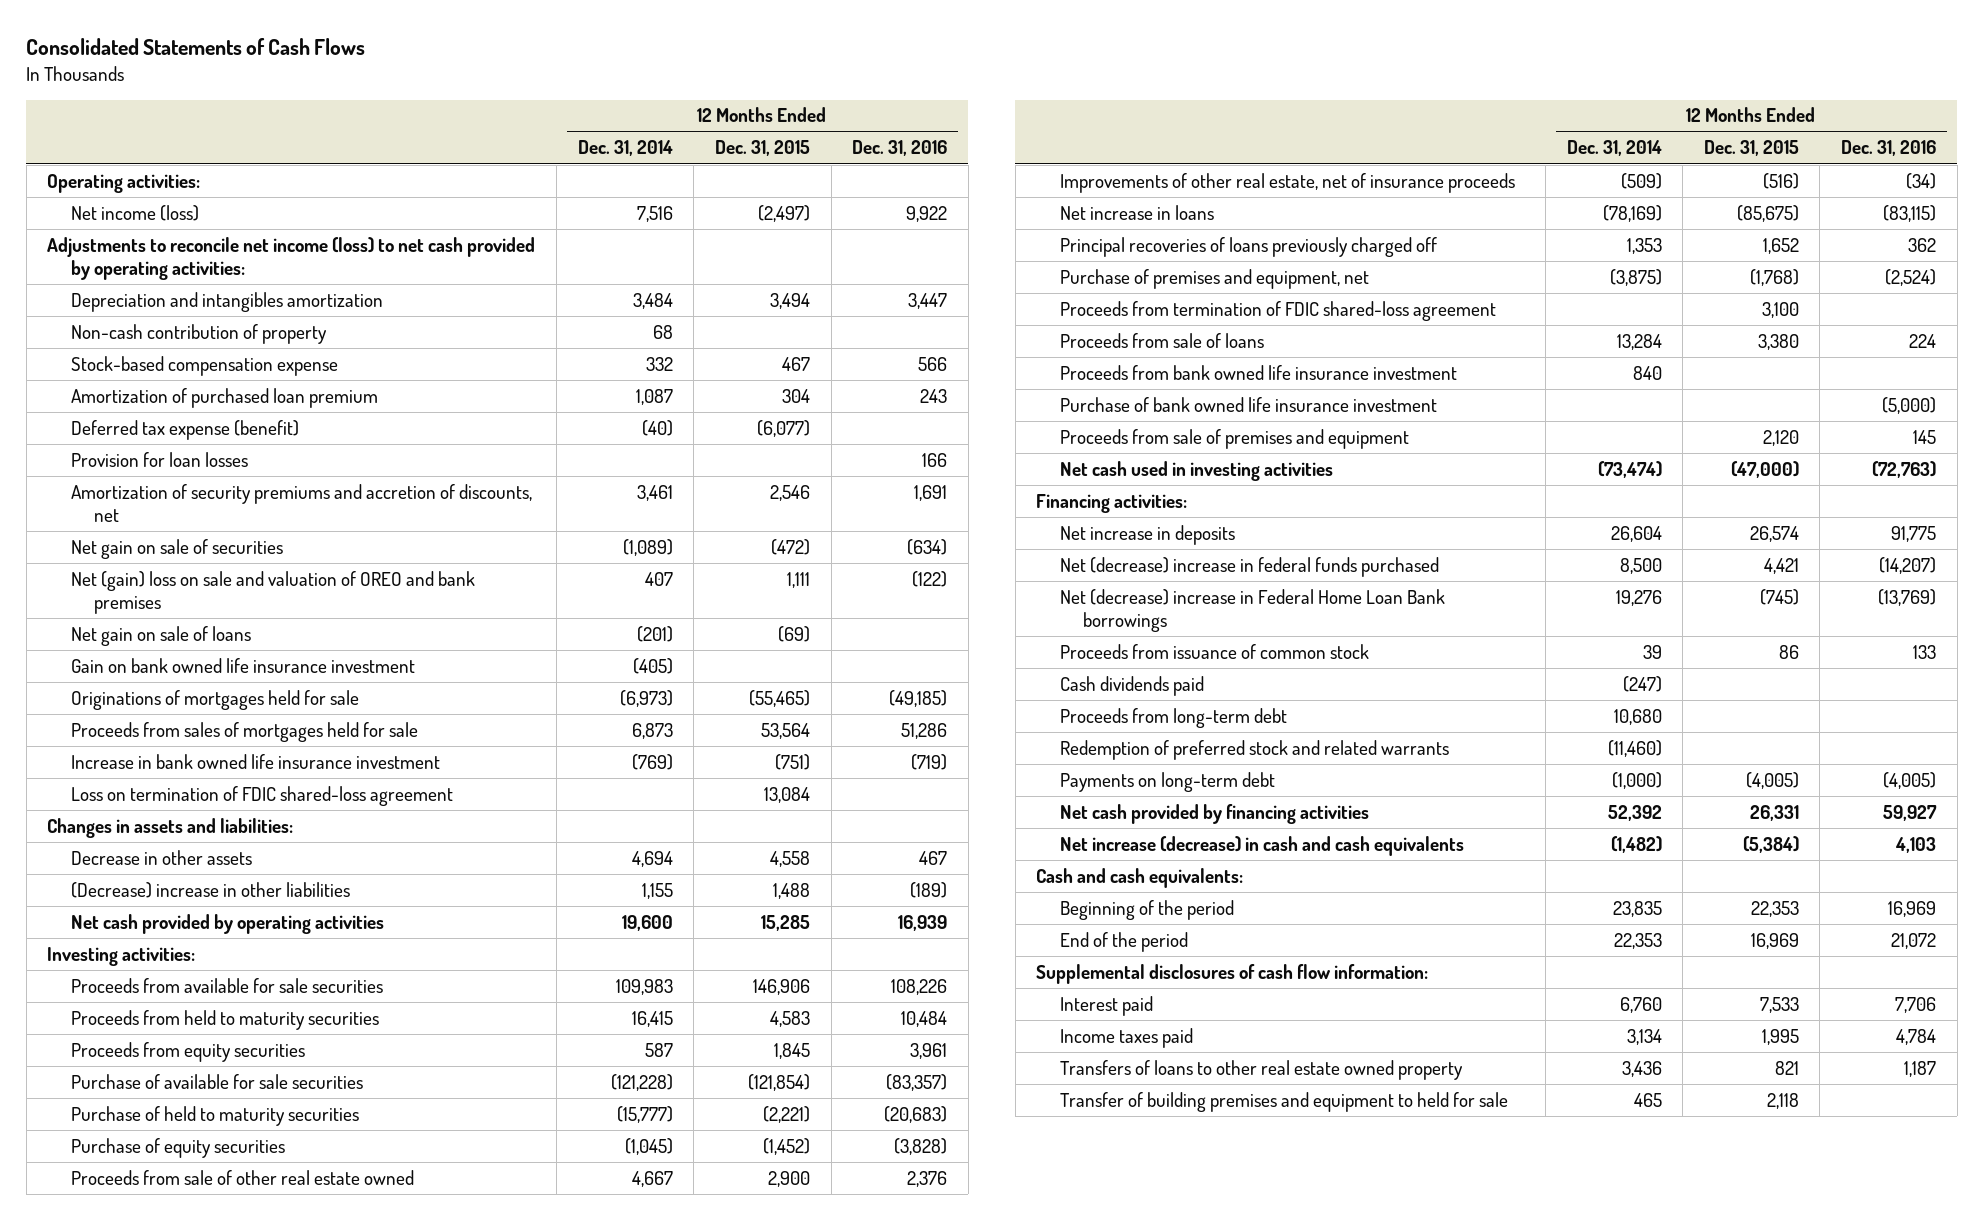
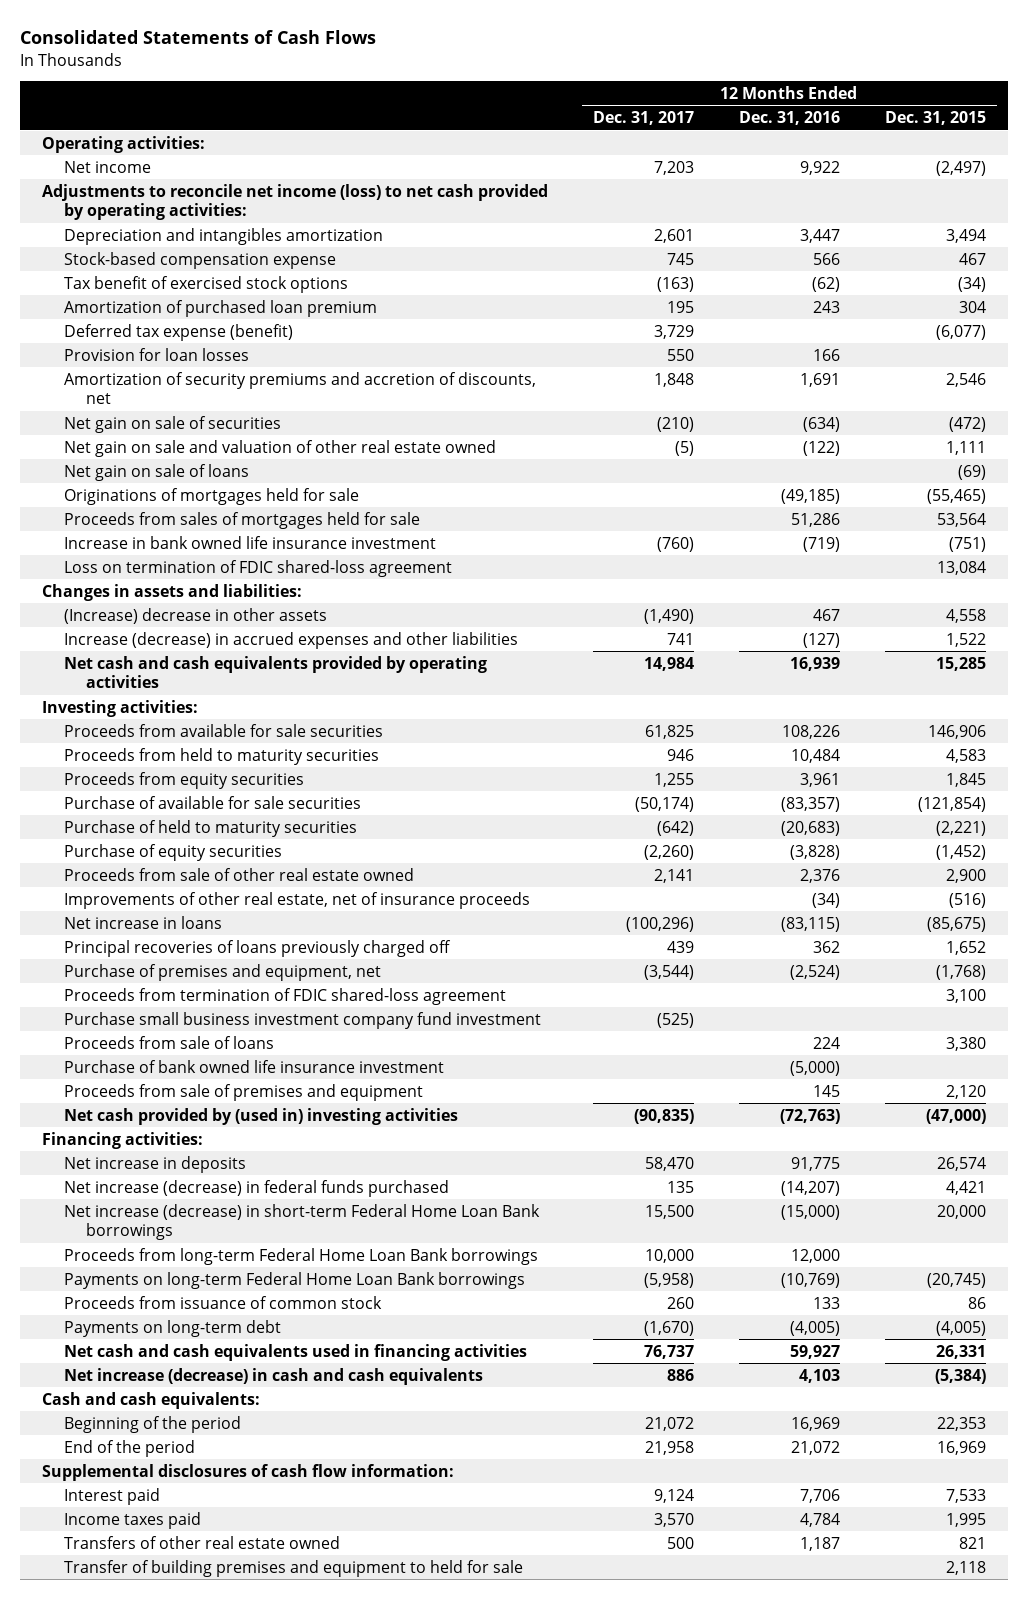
[577,140,673,157] Dec. 31, 2014 -> none
none -> [593,111,695,126] Dec. 31, 2017
[70,204,199,221] Net income (loss) -> [64,160,152,173] Net income
[70,323,327,344] Non-cash contribution of property -> none
none -> [64,275,349,293] Tax benefit of exercised stock options
[70,570,475,614] Net (gain) loss on sale and valuation of OREO and bank premises -> [64,439,497,457] Net gain on sale and valuation of other real estate owned
[70,657,415,673] Gain on bank owned life insurance investment -> none
[70,849,252,865] Decrease in other assets -> [64,607,328,624] (Increase) decrease in other assets
[70,881,350,898] (Decrease) increase in other liabilities -> [64,631,519,649] Increase (decrease) in accrued expenses and other liabilities
[772,882,810,899] 1,488 -> [945,632,986,647] 1,522
[910,881,948,898] (189) -> [802,632,840,648] (127)
[70,913,384,934] Net cash provided by operating activities -> [64,655,488,689] Net cash and cash equivalents provided by operating activities
none -> [64,1011,542,1029] Purchase small business investment company fund investment
[1059,364,1457,380] Proceeds from bank owned life insurance investment -> none
[1059,460,1333,481] Net cash used in investing activities -> [64,1107,459,1125] Net cash provided by (used in) investing activities
[1059,556,1439,577] Net (decrease) increase in federal funds purchased -> [64,1179,450,1197] Net increase (decrease) in federal funds purchased
[1059,588,1445,632] Net (decrease) increase in Federal Home Loan Bank borrowings -> [64,1203,541,1241] Net increase (decrease) in short-term Federal Home Loan Bank borrowings
[1759,588,1799,605] (745) -> [936,1204,986,1219] 20,000
[1877,588,1936,606] (13,769) -> [780,1204,840,1220] (15,000)
none -> [64,1247,539,1265] Proceeds from long-term Federal Home Loan Bank borrowings
none -> [64,1271,526,1289] Payments on long-term Federal Home Loan Bank borrowings
[1059,675,1204,696] Cash dividends paid -> none
[1059,707,1287,728] Proceeds from long-term debt -> none
[1059,739,1449,760] Redemption of preferred stock and related warrants -> none
[1059,803,1369,824] Net cash provided by financing activities -> [64,1343,528,1361] Net cash and cash equivalents used in financing activities
[1059,1059,1463,1080] Transfers of loans to other real estate owned property -> [64,1535,341,1549] Transfers of other real estate owned

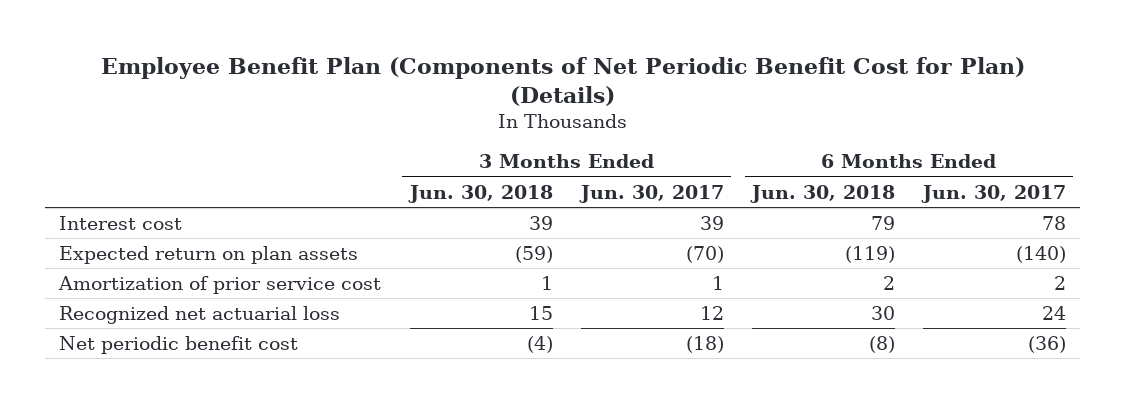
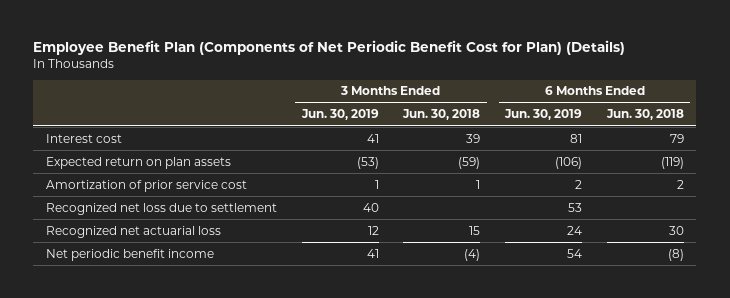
[578,184,724,203] Jun. 30, 2017 -> none
[920,184,1066,203] Jun. 30, 2017 -> none
none -> [300,109,379,121] Jun. 30, 2019
none -> [504,109,583,121] Jun. 30, 2019
none -> [45,202,277,215] Recognized net loss due to settlement
[59,336,299,355] Net periodic benefit cost -> [45,248,214,261] Net periodic benefit income

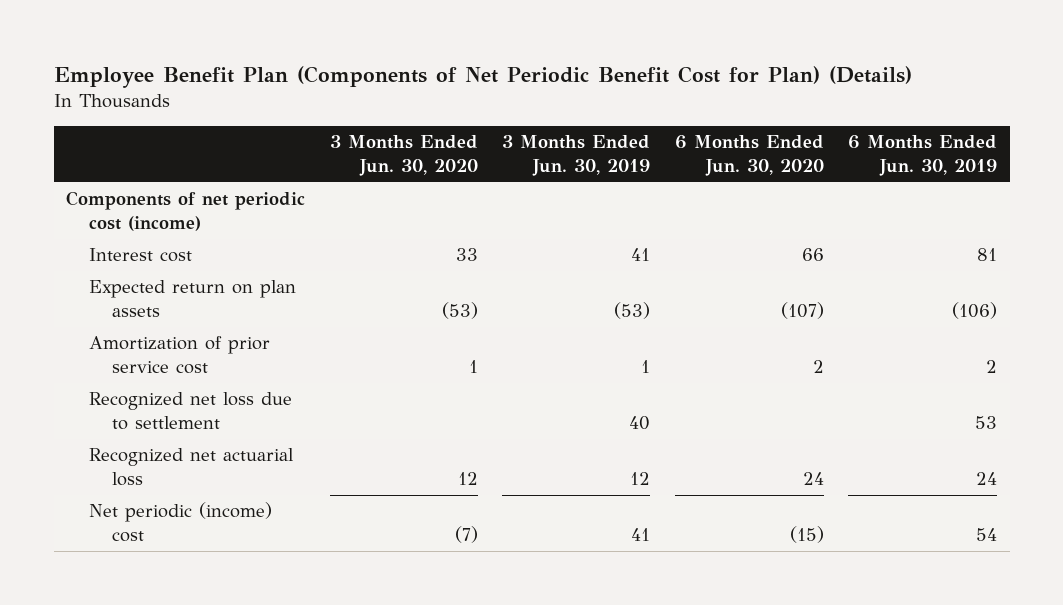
[402,109,481,121] Jun. 30, 2018 -> none
[605,109,684,121] Jun. 30, 2018 -> none
none -> [329,135,478,177] 3 Months Ended Jun. 30, 2020
none -> [674,135,824,177] 6 Months Ended Jun. 30, 2020
none -> [65,191,305,232] Components of net periodic cost (income)
[45,248,214,261] Net periodic benefit income -> [88,502,272,543] Net periodic (income) cost

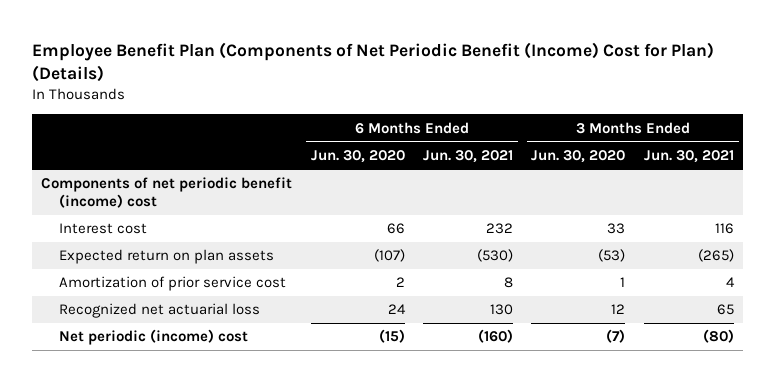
[53,66,912,89] Employee Benefit Plan (Components of Net Periodic Benefit Cost for Plan) (Details) -> [32,41,715,82] Employee Benefit Plan (Components of Net Periodic Benefit (Income) Cost for Plan) (Details)
[502,135,651,177] 3 Months Ended Jun. 30, 2019 -> none
[848,135,998,177] 6 Months Ended Jun. 30, 2019 -> none
none -> [423,150,514,164] Jun. 30, 2021
none -> [643,150,734,164] Jun. 30, 2021
[65,191,305,232] Components of net periodic cost (income) -> [41,177,293,209] Components of net periodic benefit (income) cost
[88,392,292,431] Recognized net loss due to settlement -> none

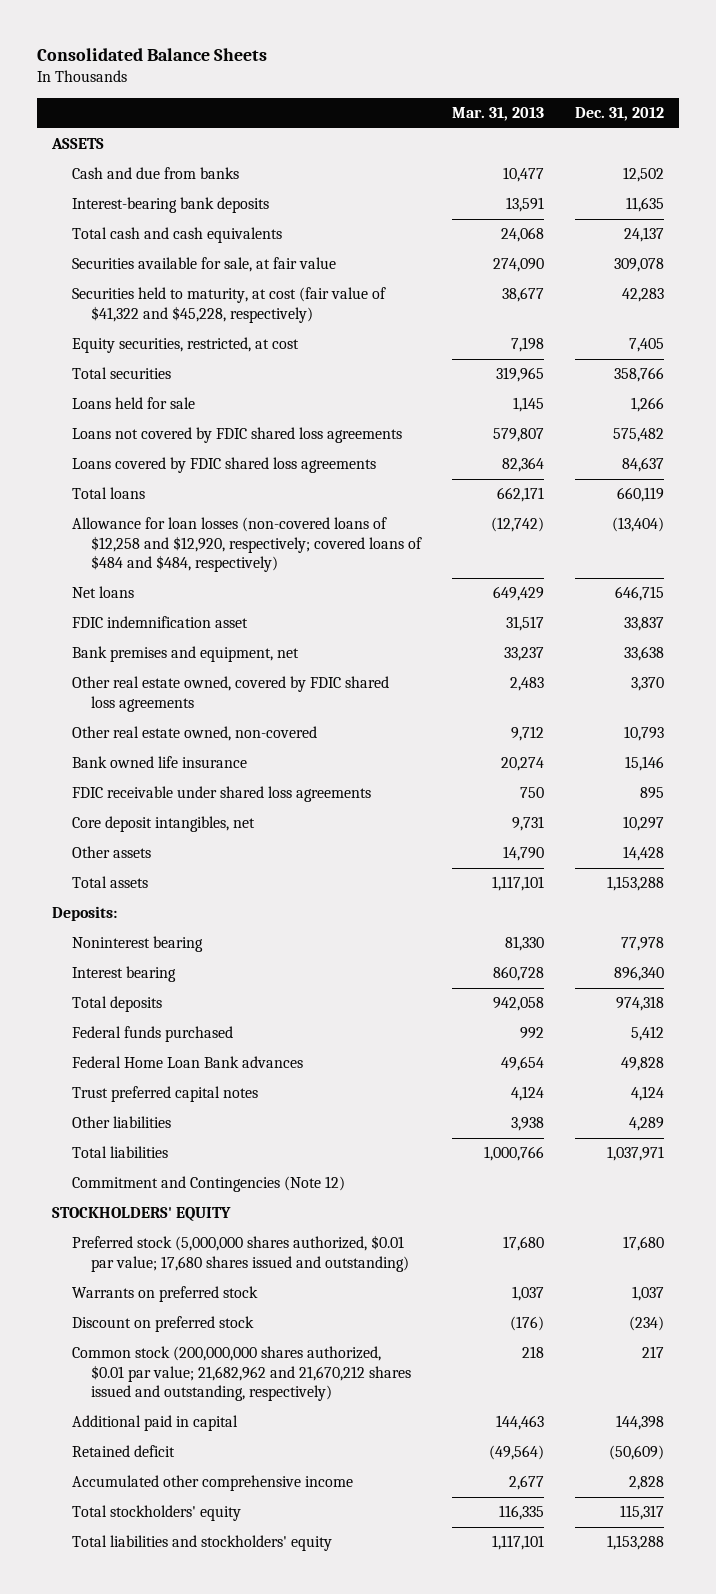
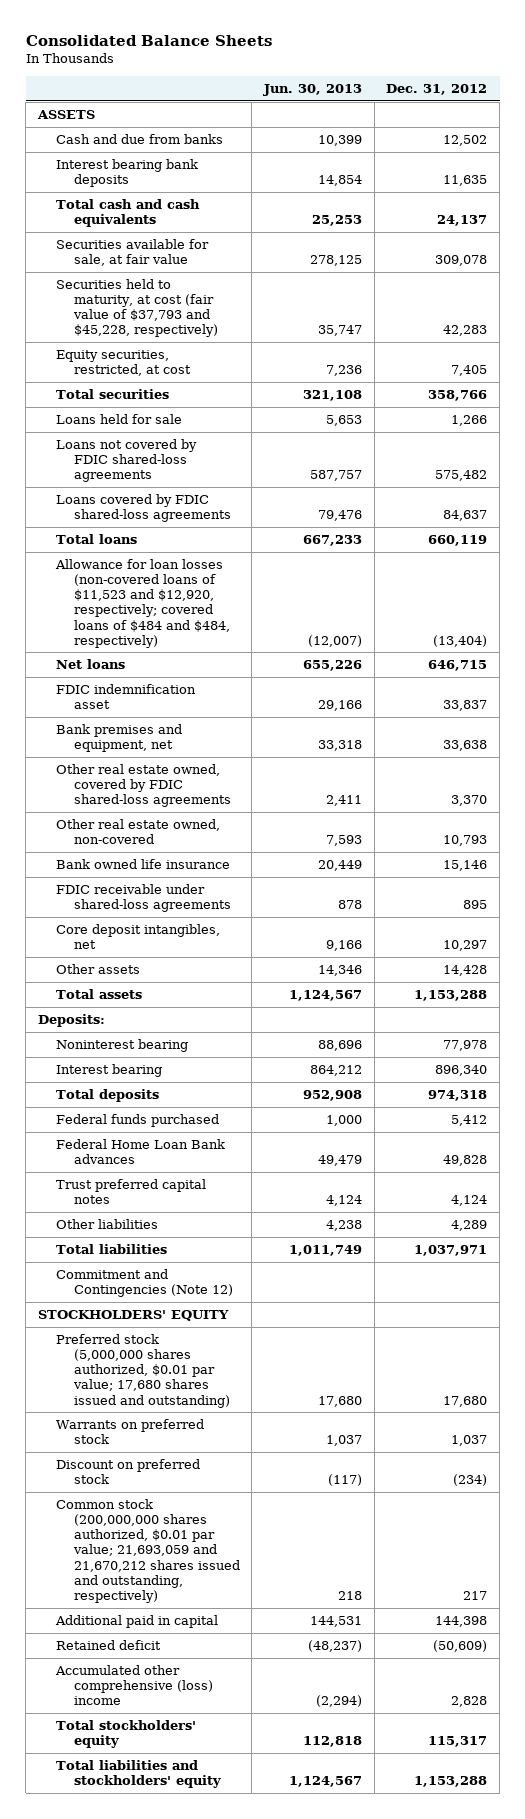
[452,107,545,122] Mar. 31, 2013 -> none
none -> [262,84,362,97] Jun. 30, 2013
[71,197,269,214] Interest-bearing bank deposits -> [55,159,198,188] Interest bearing bank deposits
[71,287,386,323] Securities held to maturity, at cost (fair value of $41,322 and $45,228, respectively) -> [55,279,218,338] Securities held to maturity, at cost (fair value of $37,793 and $45,228, respectively)
[71,427,402,444] Loans not covered by FDIC shared loss agreements -> [55,439,197,483] Loans not covered by FDIC shared-loss agreements
[71,457,376,474] Loans covered by FDIC shared loss agreements -> [55,494,231,523] Loans covered by FDIC shared-loss agreements
[71,517,423,573] Allowance for loan losses (non-covered loans of $12,258 and $12,920, respectively; covered loans of $484 and $484, respectively) -> [54,559,230,648] Allowance for loan losses (non-covered loans of $11,523 and $12,920, respectively; covered loans of $484 and $484, respectively)
[71,676,389,712] Other real estate owned, covered by FDIC shared loss agreements -> [55,764,231,808] Other real estate owned, covered by FDIC shared-loss agreements
[71,786,371,803] FDIC receivable under shared loss agreements -> [55,884,231,913] FDIC receivable under shared-loss agreements
[71,1346,412,1402] Common stock (200,000,000 shares authorized, $0.01 par value; 21,682,962 and 21,670,212 shares issued and outstanding, respectively) -> [55,1499,240,1603] Common stock (200,000,000 shares authorized, $0.01 par value; 21,693,059 and 21,670,212 shares issued and outstanding, respectively)
[71,1475,353,1492] Accumulated other comprehensive income -> [54,1665,213,1706] Accumulated other comprehensive (loss) income

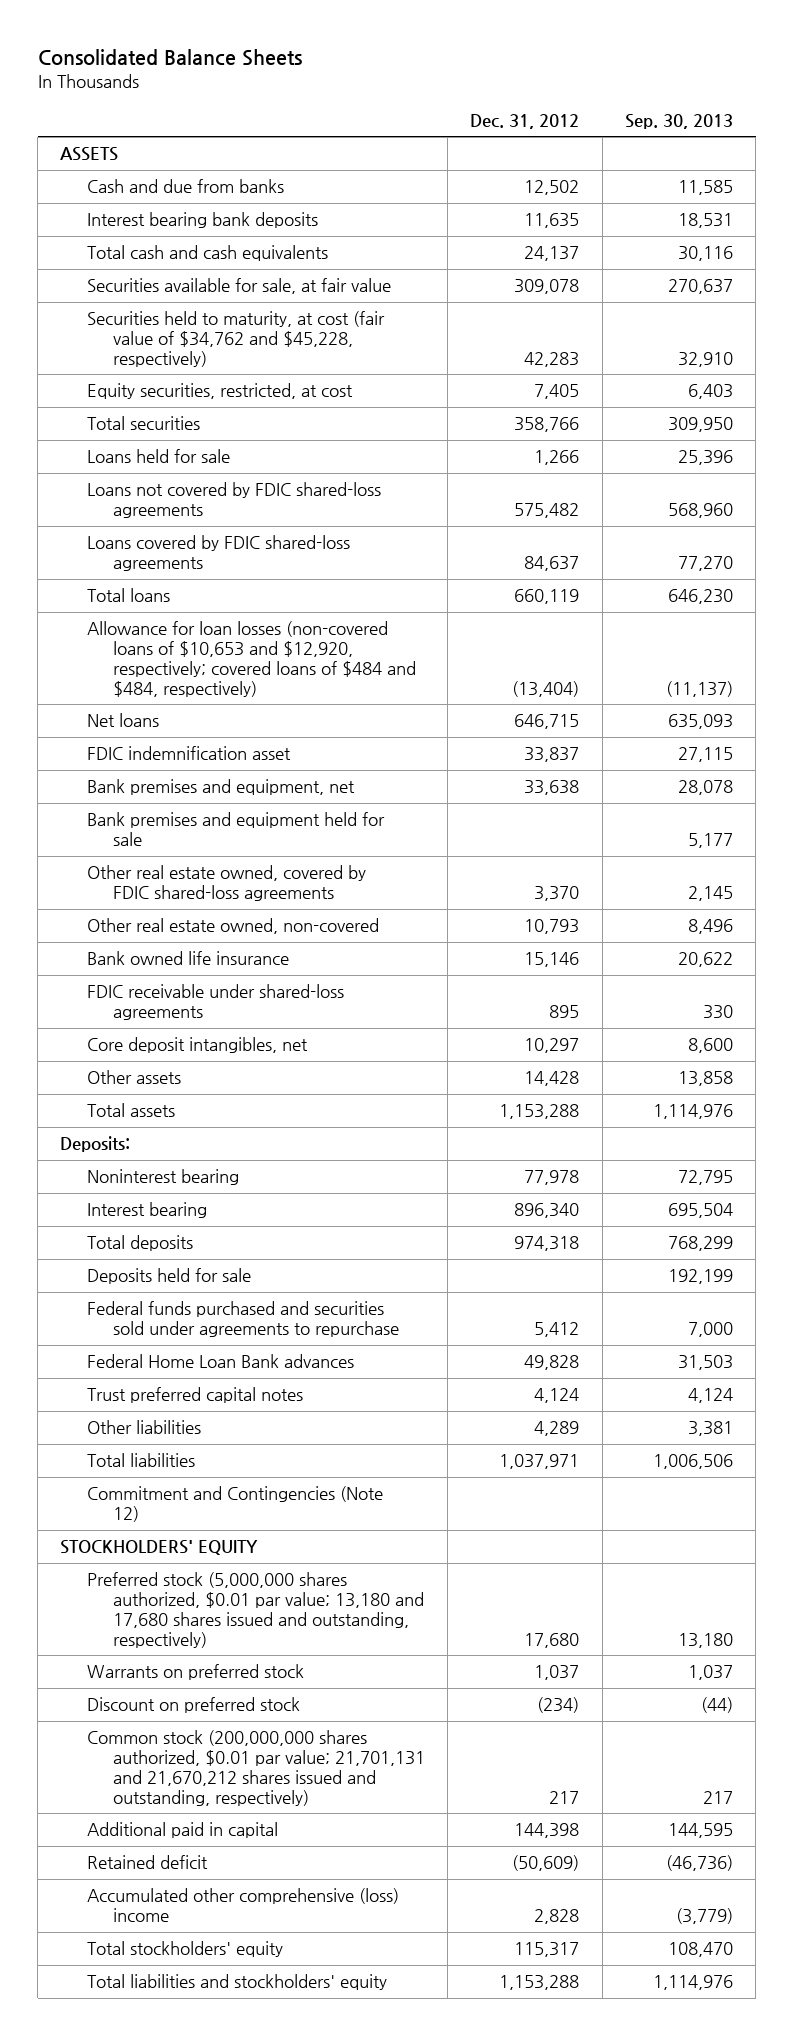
[262,84,362,97] Jun. 30, 2013 -> none
none -> [624,114,733,130] Sep. 30, 2013
[55,279,218,338] Securities held to maturity, at cost (fair value of $37,793 and $45,228, respectively) -> [86,311,385,368] Securities held to maturity, at cost (fair value of $34,762 and $45,228, respectively)
[54,559,230,648] Allowance for loan losses (non-covered loans of $11,523 and $12,920, respectively; covered loans of $484 and $484, respectively) -> [86,621,416,697] Allowance for loan losses (non-covered loans of $10,653 and $12,920, respectively; covered loans of $484 and $484, respectively)
none -> [86,812,385,847] Bank premises and equipment held for sale
none -> [86,1268,251,1285] Deposits held for sale
[55,1114,219,1128] Federal funds purchased -> [86,1301,399,1338] Federal funds purchased and securities sold under agreements to repurchase
[55,1334,230,1408] Preferred stock (5,000,000 shares authorized, $0.01 par value; 17,680 shares issued and outstanding) -> [86,1572,424,1648] Preferred stock (5,000,000 shares authorized, $0.01 par value; 13,180 and 17,680 shares issued and outstanding, respectively)
[55,1499,240,1603] Common stock (200,000,000 shares authorized, $0.01 par value; 21,693,059 and 21,670,212 shares issued and outstanding, respectively) -> [86,1730,425,1806] Common stock (200,000,000 shares authorized, $0.01 par value; 21,701,131 and 21,670,212 shares issued and outstanding, respectively)

